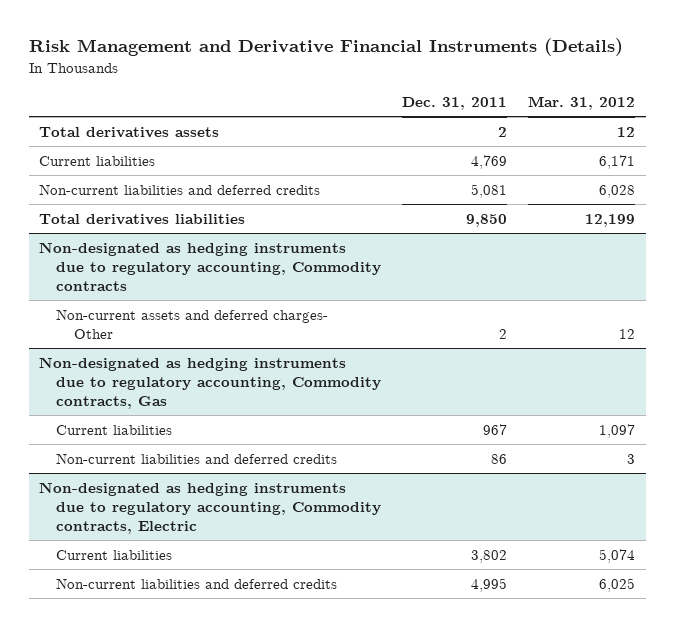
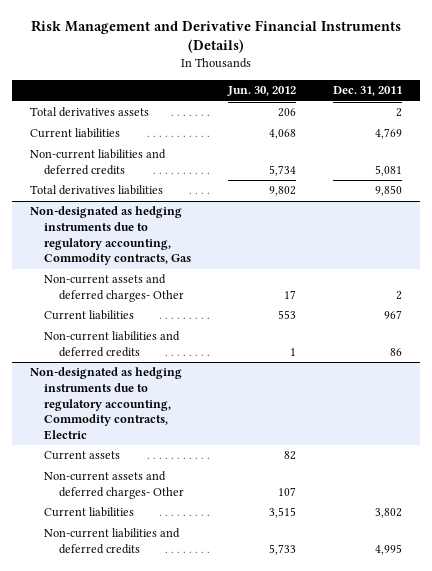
[528,96,636,111] Mar. 31, 2012 -> none
none -> [227,86,297,97] Jun. 30, 2012
[38,241,382,291] Non-designated as hedging instruments due to regulatory accounting, Commodity contracts -> none
[56,308,329,339] Non-current assets and deferred charges- Other -> none
none -> [44,274,184,303] Non-current assets and deferred charges- Other
none -> [44,451,121,461] Current assets
none -> [44,471,184,500] Non-current assets and deferred charges- Other

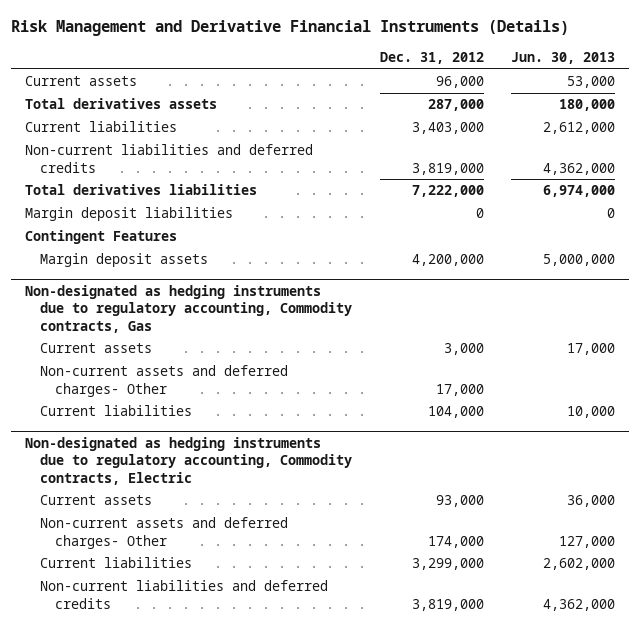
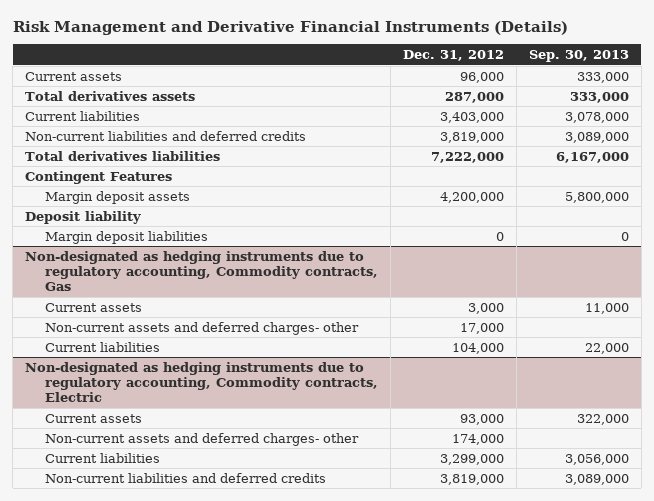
[511,52,616,65] Jun. 30, 2013 -> none
none -> [528,50,629,63] Sep. 30, 2013
none -> [25,210,142,224] Deposit liability
[24,207,233,222] Margin deposit liabilities -> [44,230,208,244] Margin deposit liabilities
[39,365,288,397] Non-current assets and deferred charges- Other -> [44,321,359,335] Non-current assets and deferred charges- other
[39,517,288,549] Non-current assets and deferred charges- Other -> [44,432,359,446] Non-current assets and deferred charges- other

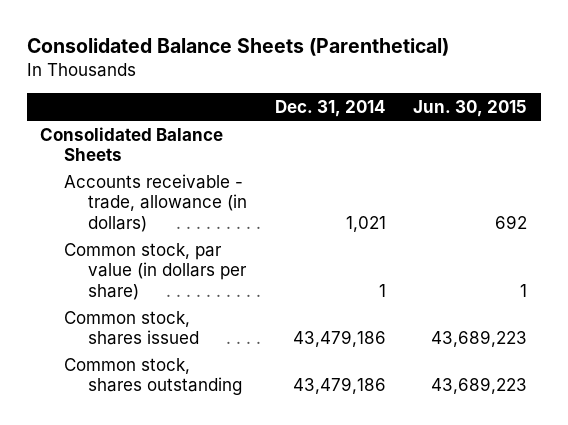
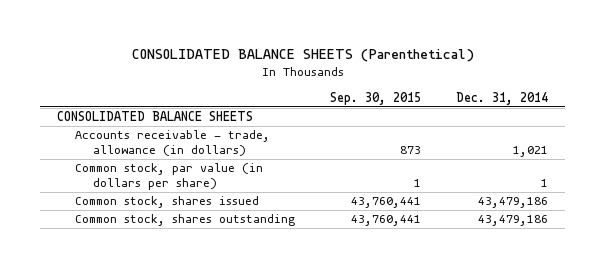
[26,38,449,57] Consolidated Balance Sheets (Parenthetical) -> [131,49,474,63] CONSOLIDATED BALANCE SHEETS (Parenthetical)
[413,99,528,117] Jun. 30, 2015 -> none
none -> [329,91,421,105] Sep. 30, 2015
[40,126,224,162] Consolidated Balance Sheets -> [57,111,254,122] CONSOLIDATED BALANCE SHEETS

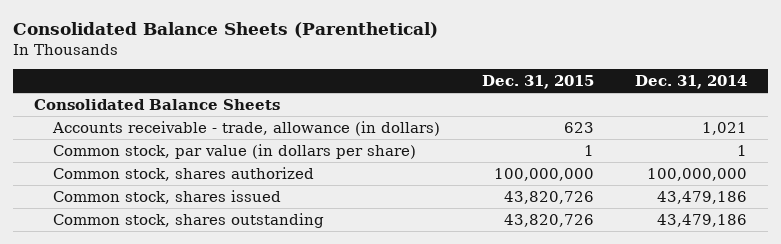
[131,49,474,63] CONSOLIDATED BALANCE SHEETS (Parenthetical) -> [12,22,438,39] Consolidated Balance Sheets (Parenthetical)
[329,91,421,105] Sep. 30, 2015 -> none
none -> [481,75,594,90] Dec. 31, 2015
[57,111,254,122] CONSOLIDATED BALANCE SHEETS -> [33,98,280,110] Consolidated Balance Sheets
none -> [53,166,315,181] Common stock, shares authorized

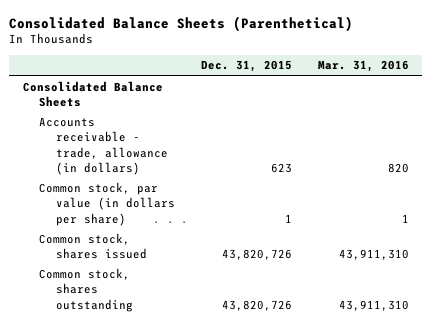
[635,75,748,90] Dec. 31, 2014 -> none
none -> [318,60,410,73] Mar. 31, 2016
[53,166,315,181] Common stock, shares authorized -> none

